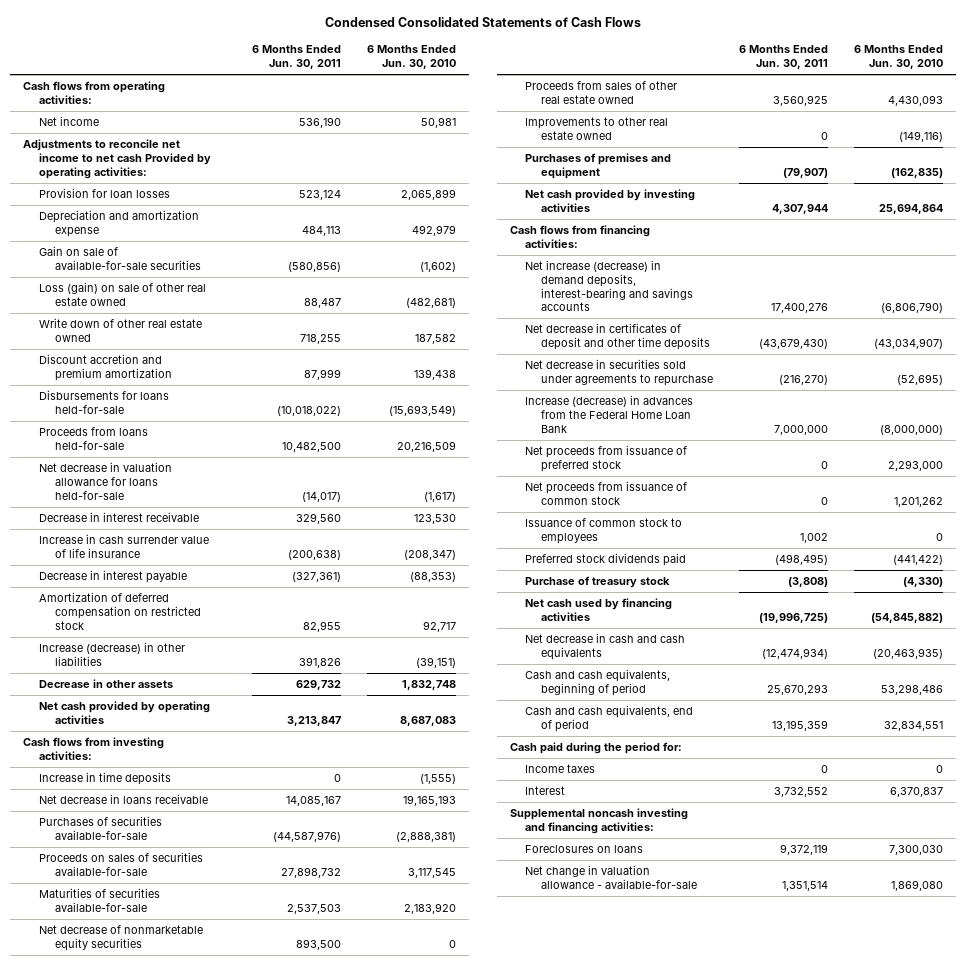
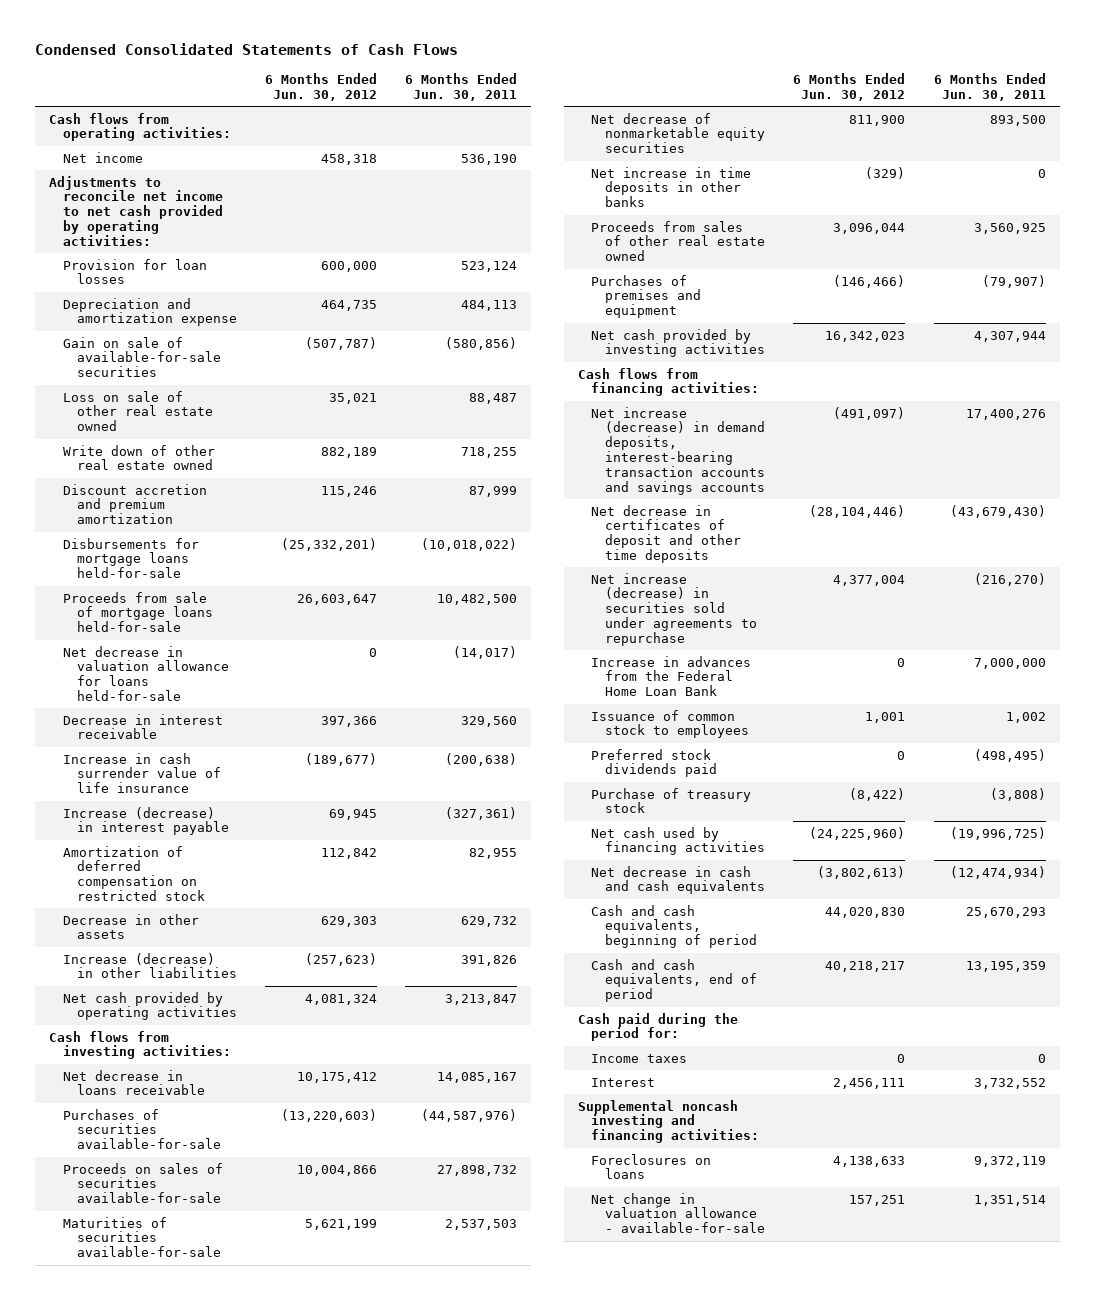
[367,45,457,69] 6 Months Ended Jun. 30, 2010 -> none
none -> [264,73,377,102] 6 Months Ended Jun. 30, 2012
[22,139,211,179] Adjustments to reconcile net income to net cash Provided by operating activities: -> [49,175,223,247] Adjustments to reconcile net income to net cash provided by operating activities:
[38,282,206,306] Loss (gain) on sale of other real estate owned -> [62,390,213,432] Loss on sale of other real estate owned
[38,390,169,414] Disbursements for loans held-for-sale -> [62,537,199,579] Disbursements for mortgage loans held-for-sale
[38,427,148,450] Proceeds from loans held-for-sale -> [62,591,213,633] Proceeds from sale of mortgage loans held-for-sale
[38,570,187,584] Decrease in interest payable -> [62,806,229,836] Increase (decrease) in interest payable
[38,642,185,666] Increase (decrease) in other liabilities -> [62,952,237,979] Increase (decrease) in other liabilities
[38,772,171,786] Increase in time deposits -> none
none -> [591,166,752,208] Net increase in time deposits in other banks
[525,117,669,140] Improvements to other real estate owned -> none
[525,260,694,312] Net increase (decrease) in demand deposits, interest-bearing and savings accounts -> [591,406,766,496] Net increase (decrease) in demand deposits, interest-bearing transaction accounts and savings accounts
[525,445,688,472] Net proceeds from issuance of preferred stock -> none
[525,481,688,505] Net proceeds from issuance of common stock -> none
[525,359,714,386] Net decrease in securities sold under agreements to repurchase -> [591,572,758,647] Net increase (decrease) in securities sold under agreements to repurchase
[525,395,694,433] Increase (decrease) in advances from the Federal Home Loan Bank -> [591,655,752,697] Increase in advances from the Federal Home Loan Bank

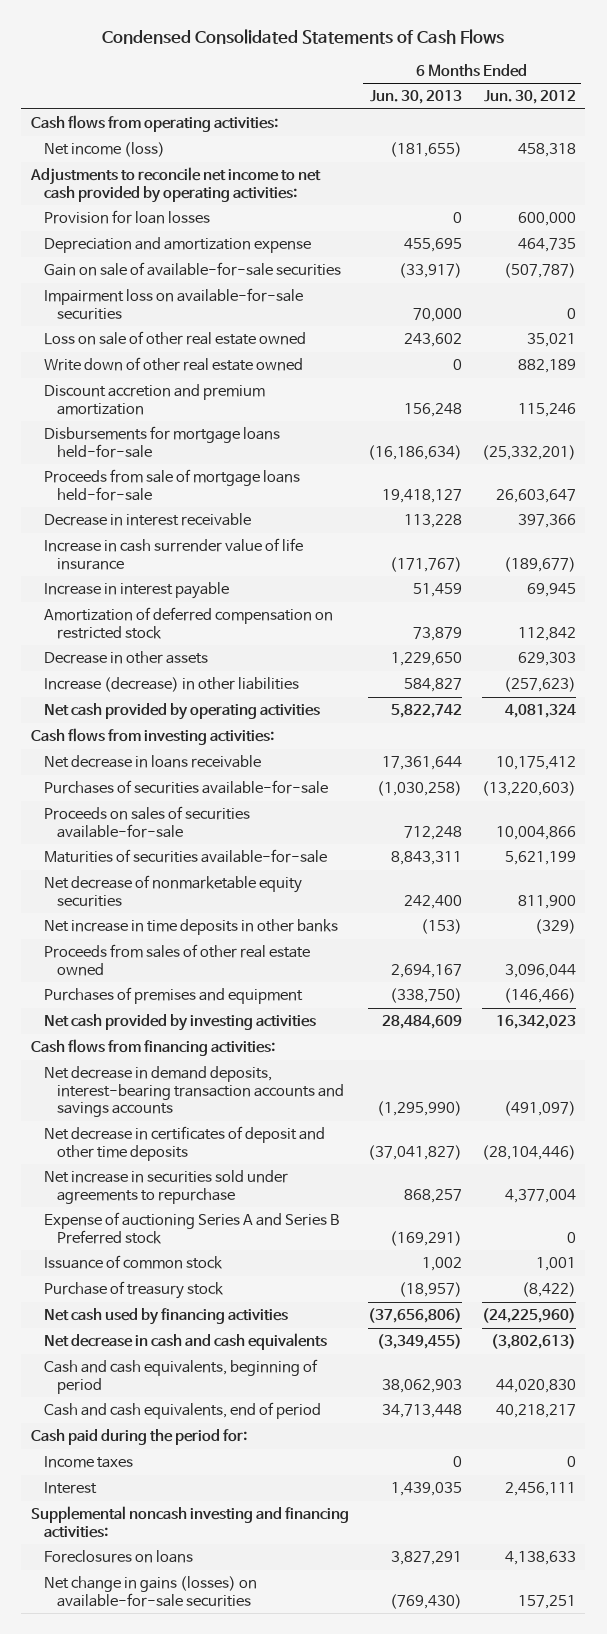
[405,73,518,102] 6 Months Ended Jun. 30, 2011 -> none
none -> [370,90,463,105] Jun. 30, 2013
[62,151,143,163] Net income -> [44,141,166,157] Net income (loss)
none -> [44,287,304,320] Impairment loss on available-for-sale securities
[62,645,229,702] Net decrease in valuation allowance for loans held-for-sale -> none
[62,806,229,836] Increase (decrease) in interest payable -> [44,581,230,599] Increase in interest payable
[591,406,766,496] Net increase (decrease) in demand deposits, interest-bearing transaction accounts and savings accounts -> [44,1065,345,1118] Net decrease in demand deposits, interest-bearing transaction accounts and savings accounts
[591,655,752,697] Increase in advances from the Federal Home Loan Bank -> none
[591,748,718,778] Preferred stock dividends paid -> none
[591,572,758,647] Net increase (decrease) in securities sold under agreements to repurchase -> [44,1169,289,1204] Net increase in securities sold under agreements to repurchase
none -> [44,1211,340,1244] Expense of auctioning Series A and Series B Preferred stock
[591,709,750,739] Issuance of common stock to employees -> [44,1254,224,1269] Issuance of common stock
[591,1192,766,1234] Net change in valuation allowance - available-for-sale -> [44,1575,258,1607] Net change in gains (losses) on available-for-sale securities

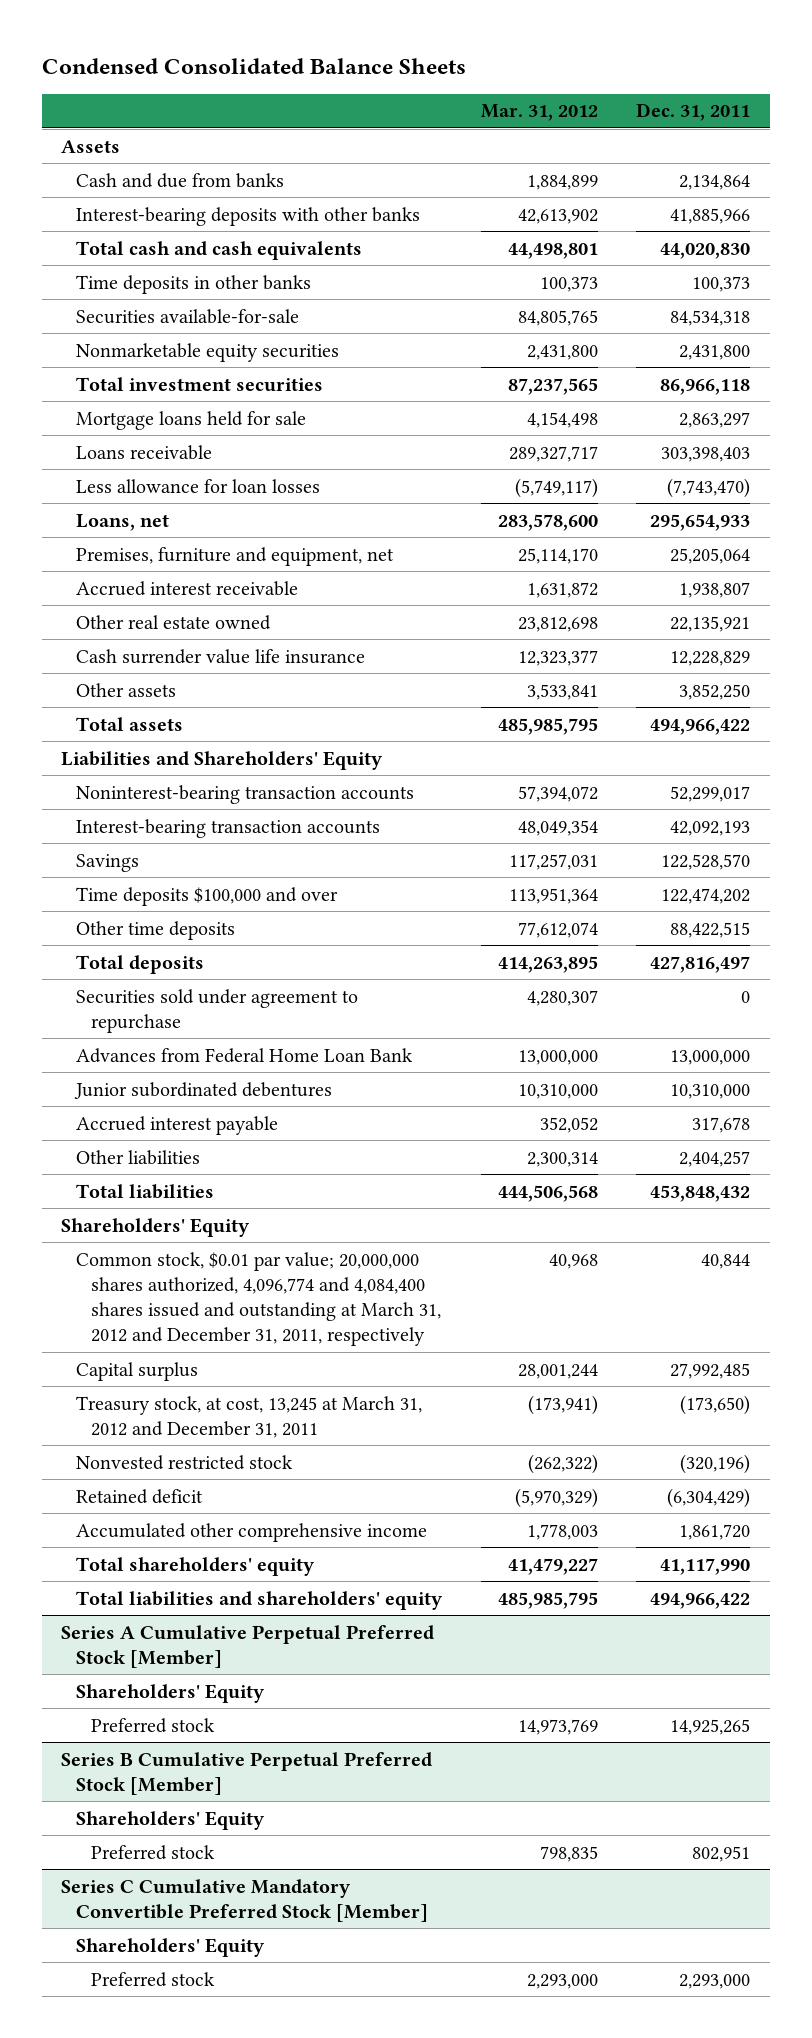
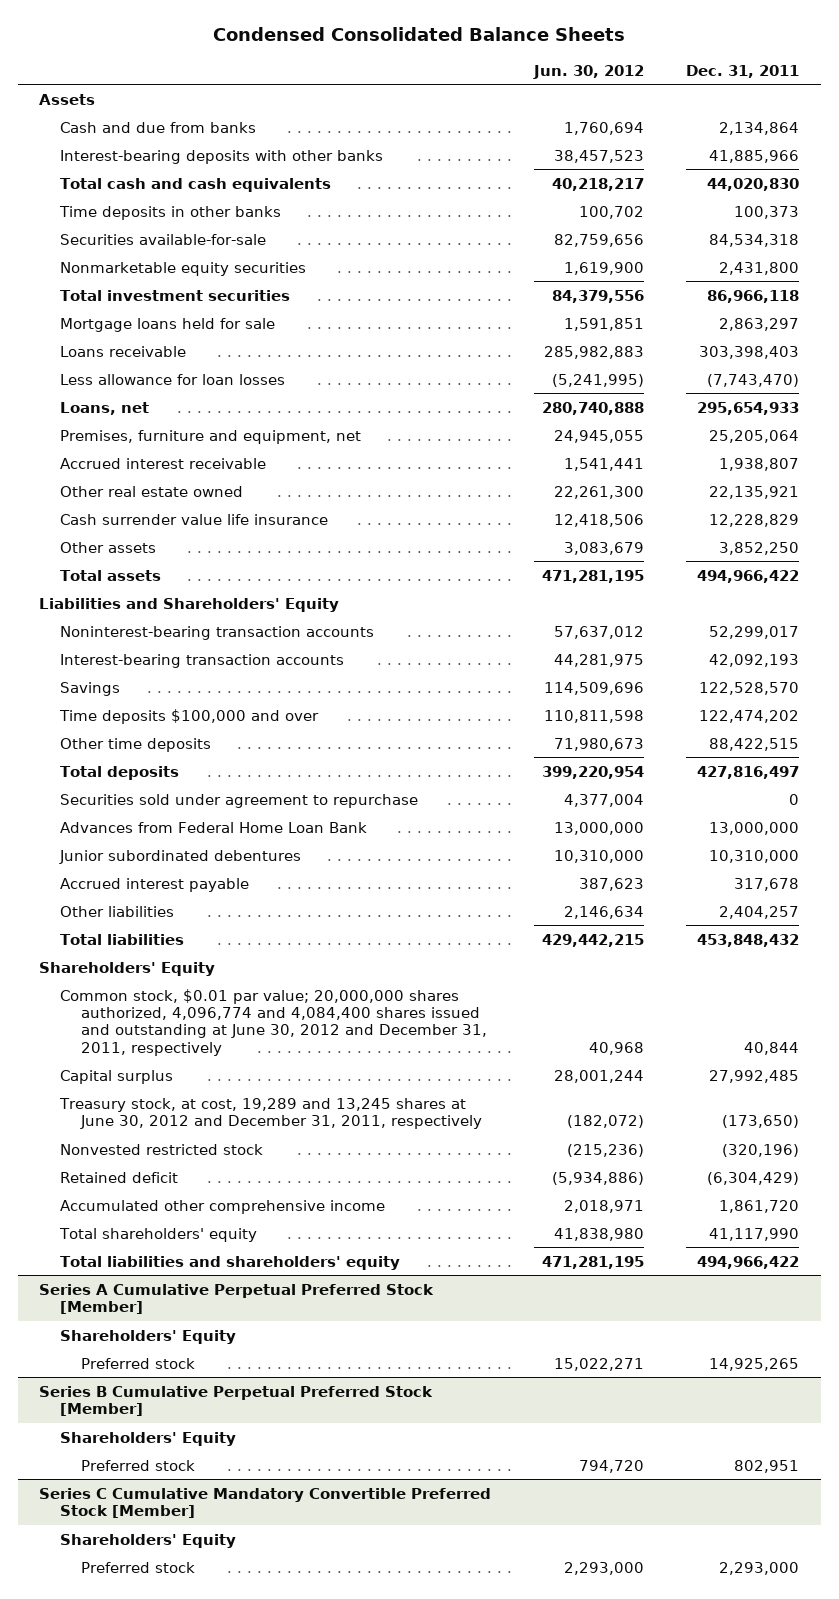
[480,104,598,122] Mar. 31, 2012 -> none
none -> [532,64,644,79] Jun. 30, 2012
[76,1251,441,1347] Common stock, $0.01 par value; 20,000,000 shares authorized, 4,096,774 and 4,084,400 shares issued and outstanding at March 31, 2012 and December 31, 2011, respectively -> [59,988,487,1056] Common stock, $0.01 par value; 20,000,000 shares authorized, 4,096,774 and 4,084,400 shares issued and outstanding at June 30, 2012 and December 31, 2011, respectively
[76,1395,423,1438] Treasury stock, at cost, 13,245 at March 31, 2012 and December 31, 2011 -> [58,1097,482,1130] Treasury stock, at cost, 19,289 and 13,245 shares at June 30, 2012 and December 31, 2011, respectively

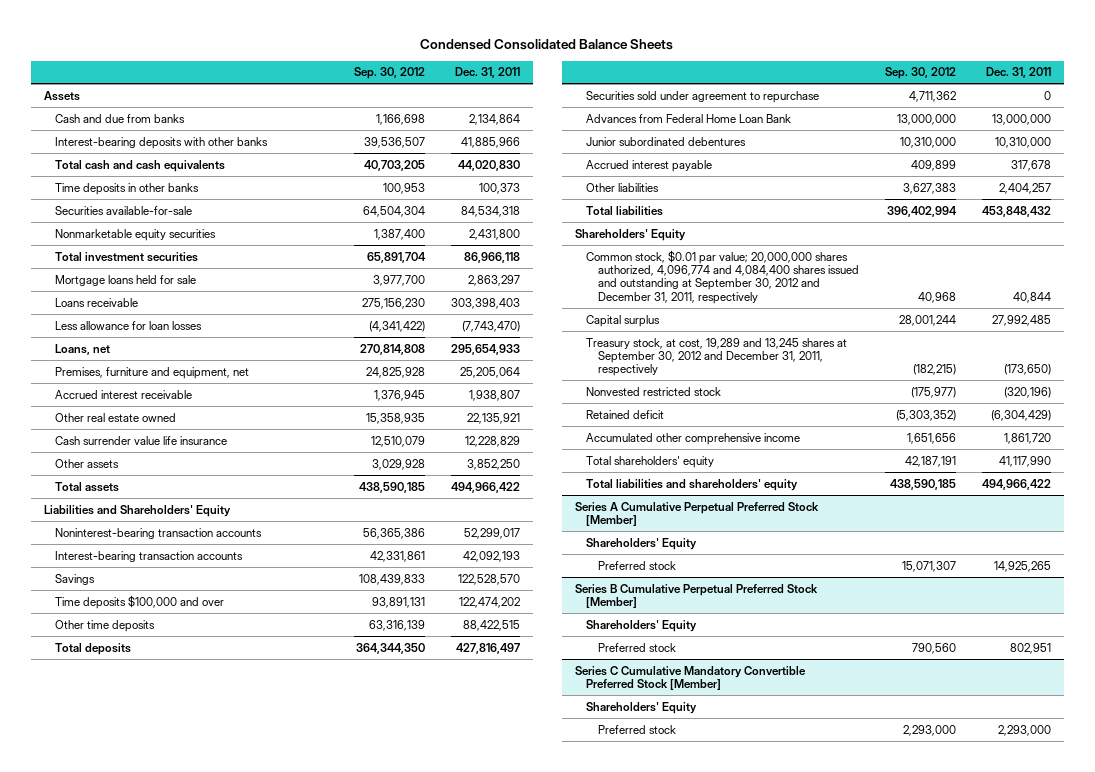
[532,64,644,79] Jun. 30, 2012 -> none
none -> [353,67,425,80] Sep. 30, 2012
[59,988,487,1056] Common stock, $0.01 par value; 20,000,000 shares authorized, 4,096,774 and 4,084,400 shares issued and outstanding at June 30, 2012 and December 31, 2011, respectively -> [586,249,860,304] Common stock, $0.01 par value; 20,000,000 shares authorized, 4,096,774 and 4,084,400 shares issued and outstanding at September 30, 2012 and December 31, 2011, respectively
[58,1097,482,1130] Treasury stock, at cost, 19,289 and 13,245 shares at June 30, 2012 and December 31, 2011, respectively -> [586,337,848,377] Treasury stock, at cost, 19,289 and 13,245 shares at September 30, 2012 and December 31, 2011, respectively

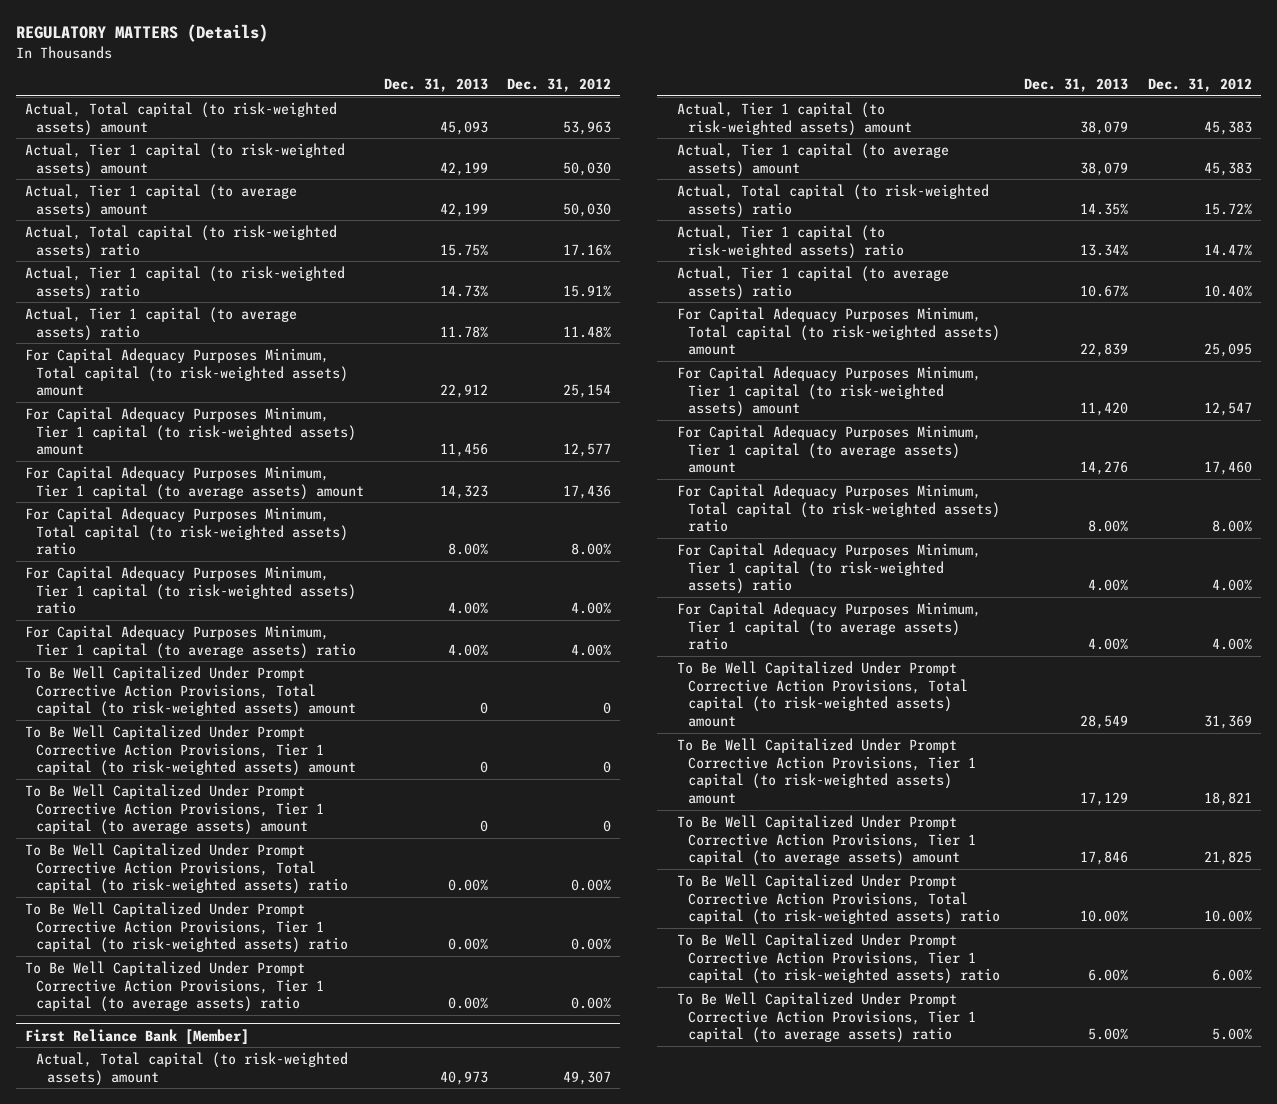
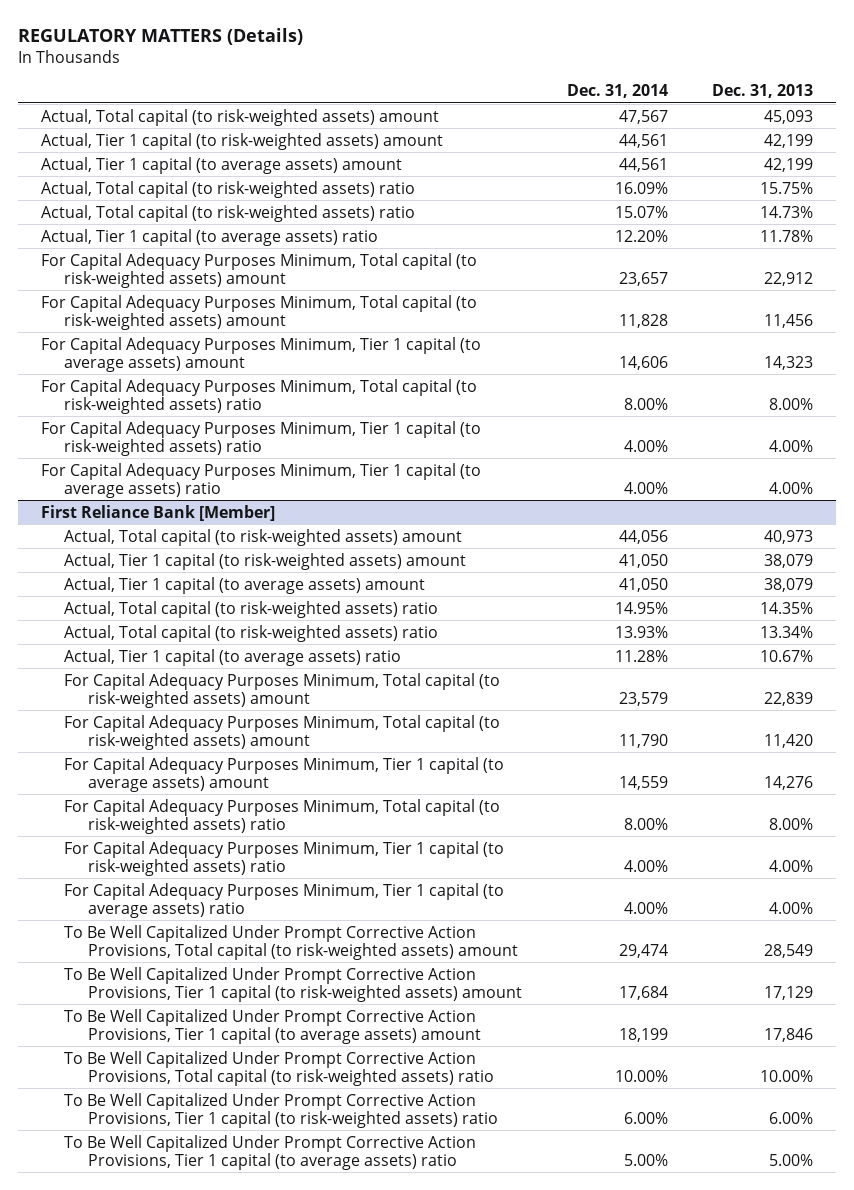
[506,78,611,93] Dec. 31, 2012 -> none
none -> [566,83,668,98] Dec. 31, 2014
[25,265,346,300] Actual, Tier 1 capital (to risk-weighted assets) ratio -> [40,204,415,222] Actual, Total capital (to risk-weighted assets) ratio
[25,406,357,456] For Capital Adequacy Purposes Minimum, Tier 1 capital (to risk-weighted assets) amount -> [40,294,477,330] For Capital Adequacy Purposes Minimum, Total capital (to risk-weighted assets) amount
[25,665,357,718] To Be Well Capitalized Under Prompt Corrective Action Provisions, Total capital (to risk-weighted assets) amount -> none
[25,724,357,777] To Be Well Capitalized Under Prompt Corrective Action Provisions, Tier 1 capital (to risk-weighted assets) amount -> none
[25,783,325,836] To Be Well Capitalized Under Prompt Corrective Action Provisions, Tier 1 capital (to average assets) amount -> none
[25,842,349,895] To Be Well Capitalized Under Prompt Corrective Action Provisions, Total capital (to risk-weighted assets) ratio -> none
[25,901,349,954] To Be Well Capitalized Under Prompt Corrective Action Provisions, Tier 1 capital (to risk-weighted assets) ratio -> none
[25,960,325,1013] To Be Well Capitalized Under Prompt Corrective Action Provisions, Tier 1 capital (to average assets) ratio -> none
[677,224,905,259] Actual, Tier 1 capital (to risk-weighted assets) ratio -> [64,624,439,642] Actual, Total capital (to risk-weighted assets) ratio
[677,365,982,418] For Capital Adequacy Purposes Minimum, Tier 1 capital (to risk-weighted assets) amount -> [64,714,501,750] For Capital Adequacy Purposes Minimum, Total capital (to risk-weighted assets) amount

